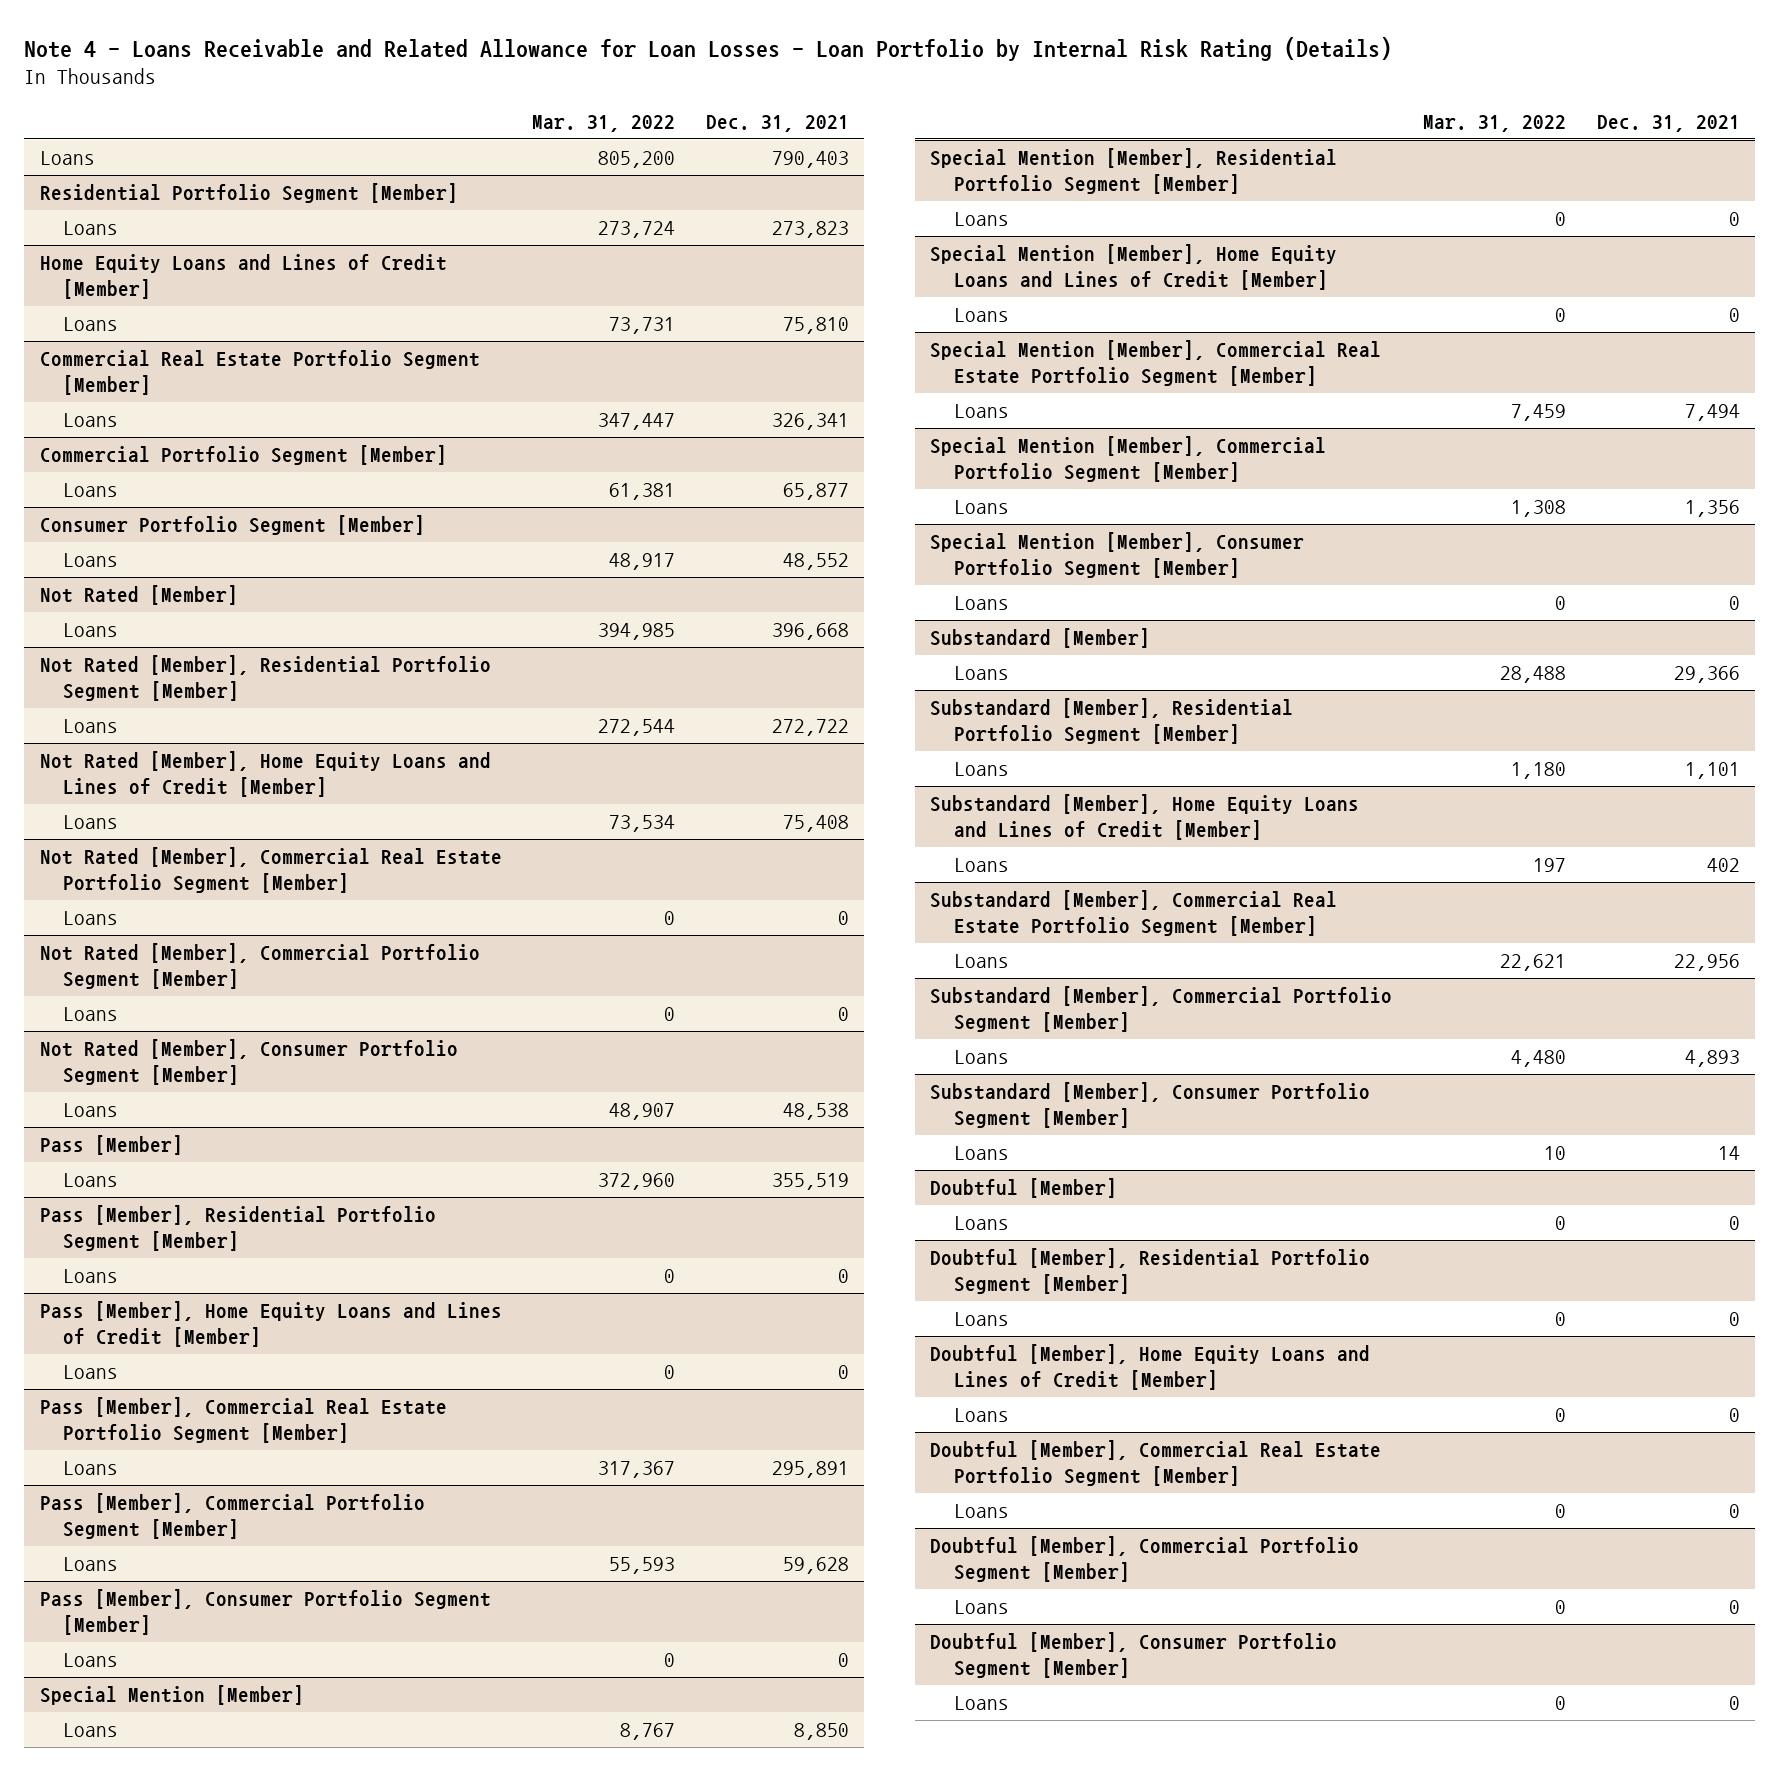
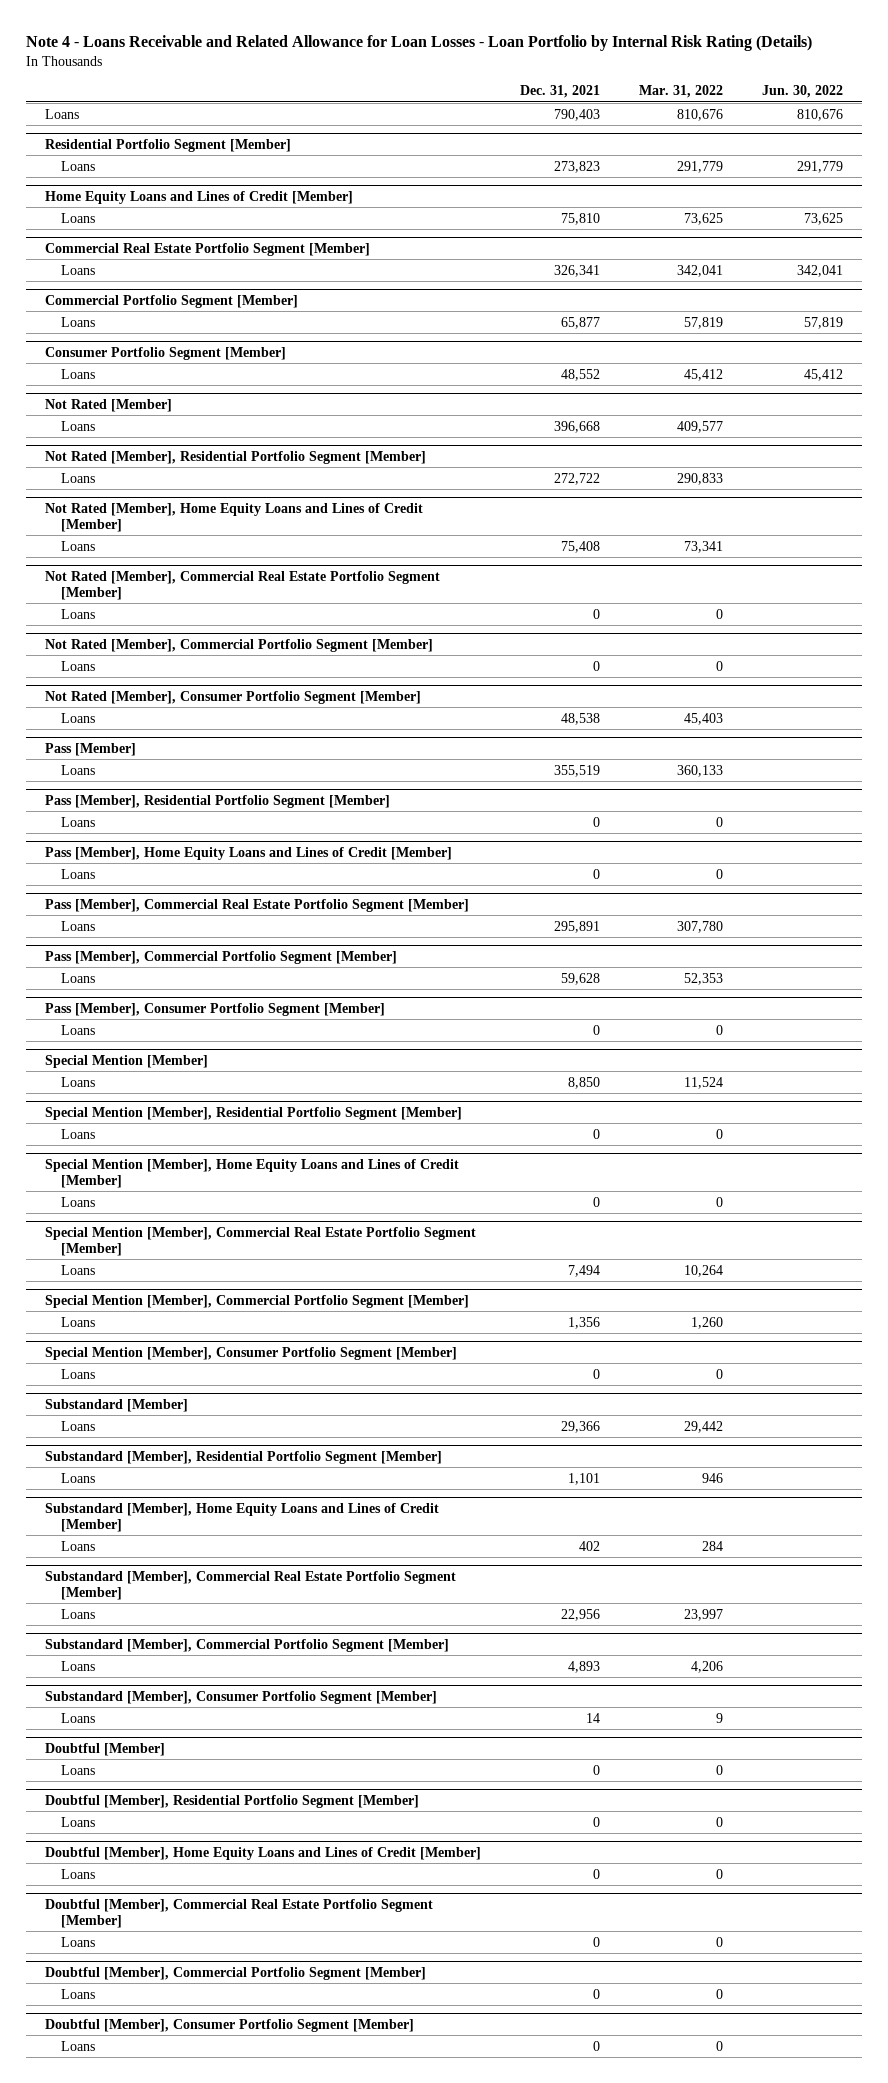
none -> [761,85,843,99] Jun. 30, 2022
[598,151,676,169] 805,200 -> [676,108,723,121] 810,676
[598,221,676,239] 273,724 -> [676,160,723,173] 291,779
[609,317,676,335] 73,731 -> [683,212,723,225] 73,625
[598,413,676,431] 347,447 -> [676,264,723,277] 342,041
[609,483,676,501] 61,381 -> [683,316,723,329] 57,819
[609,553,676,571] 48,917 -> [683,368,723,381] 45,412
[598,623,676,641] 394,985 -> [676,420,723,433] 409,577
[598,719,676,737] 272,544 -> [676,472,723,485] 290,833
[609,815,676,833] 73,534 -> [683,540,723,553] 73,341
[609,1103,676,1121] 48,907 -> [683,712,723,725] 45,403
[598,1173,676,1191] 372,960 -> [676,764,723,777] 360,133
[598,1461,676,1479] 317,367 -> [676,920,723,933] 307,780
[609,1557,676,1575] 55,593 -> [683,972,723,985] 52,353
[620,1723,676,1741] 8,767 -> [683,1076,723,1089] 11,524
[1511,404,1567,422] 7,459 -> [683,1264,723,1277] 10,264
[1511,500,1567,518] 1,308 -> [690,1316,723,1329] 1,260
[1500,666,1567,684] 28,488 -> [683,1420,723,1433] 29,442
[1511,762,1567,780] 1,180 -> [701,1472,723,1483] 946
[1533,858,1567,873] 197 -> [701,1540,723,1551] 284
[1500,954,1567,972] 22,621 -> [683,1608,723,1621] 23,997
[1511,1050,1567,1068] 4,480 -> [690,1660,723,1673] 4,206
[1544,1146,1567,1161] 10 -> [715,1712,723,1723] 9

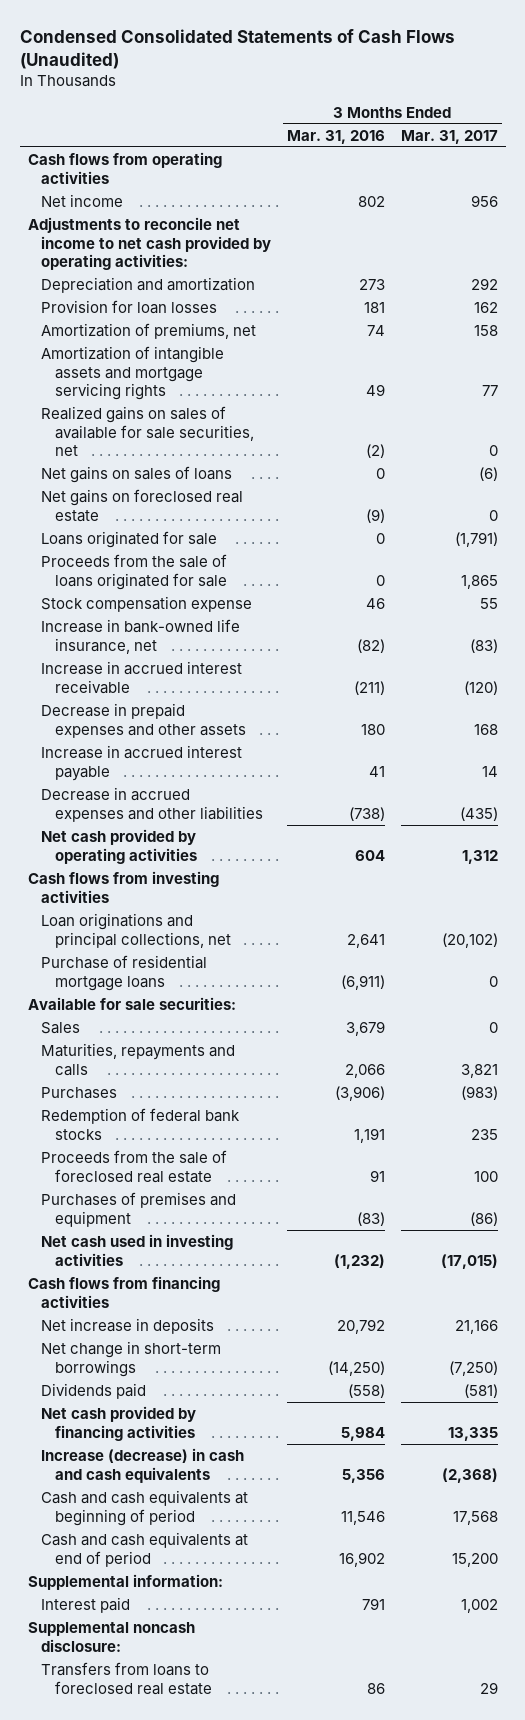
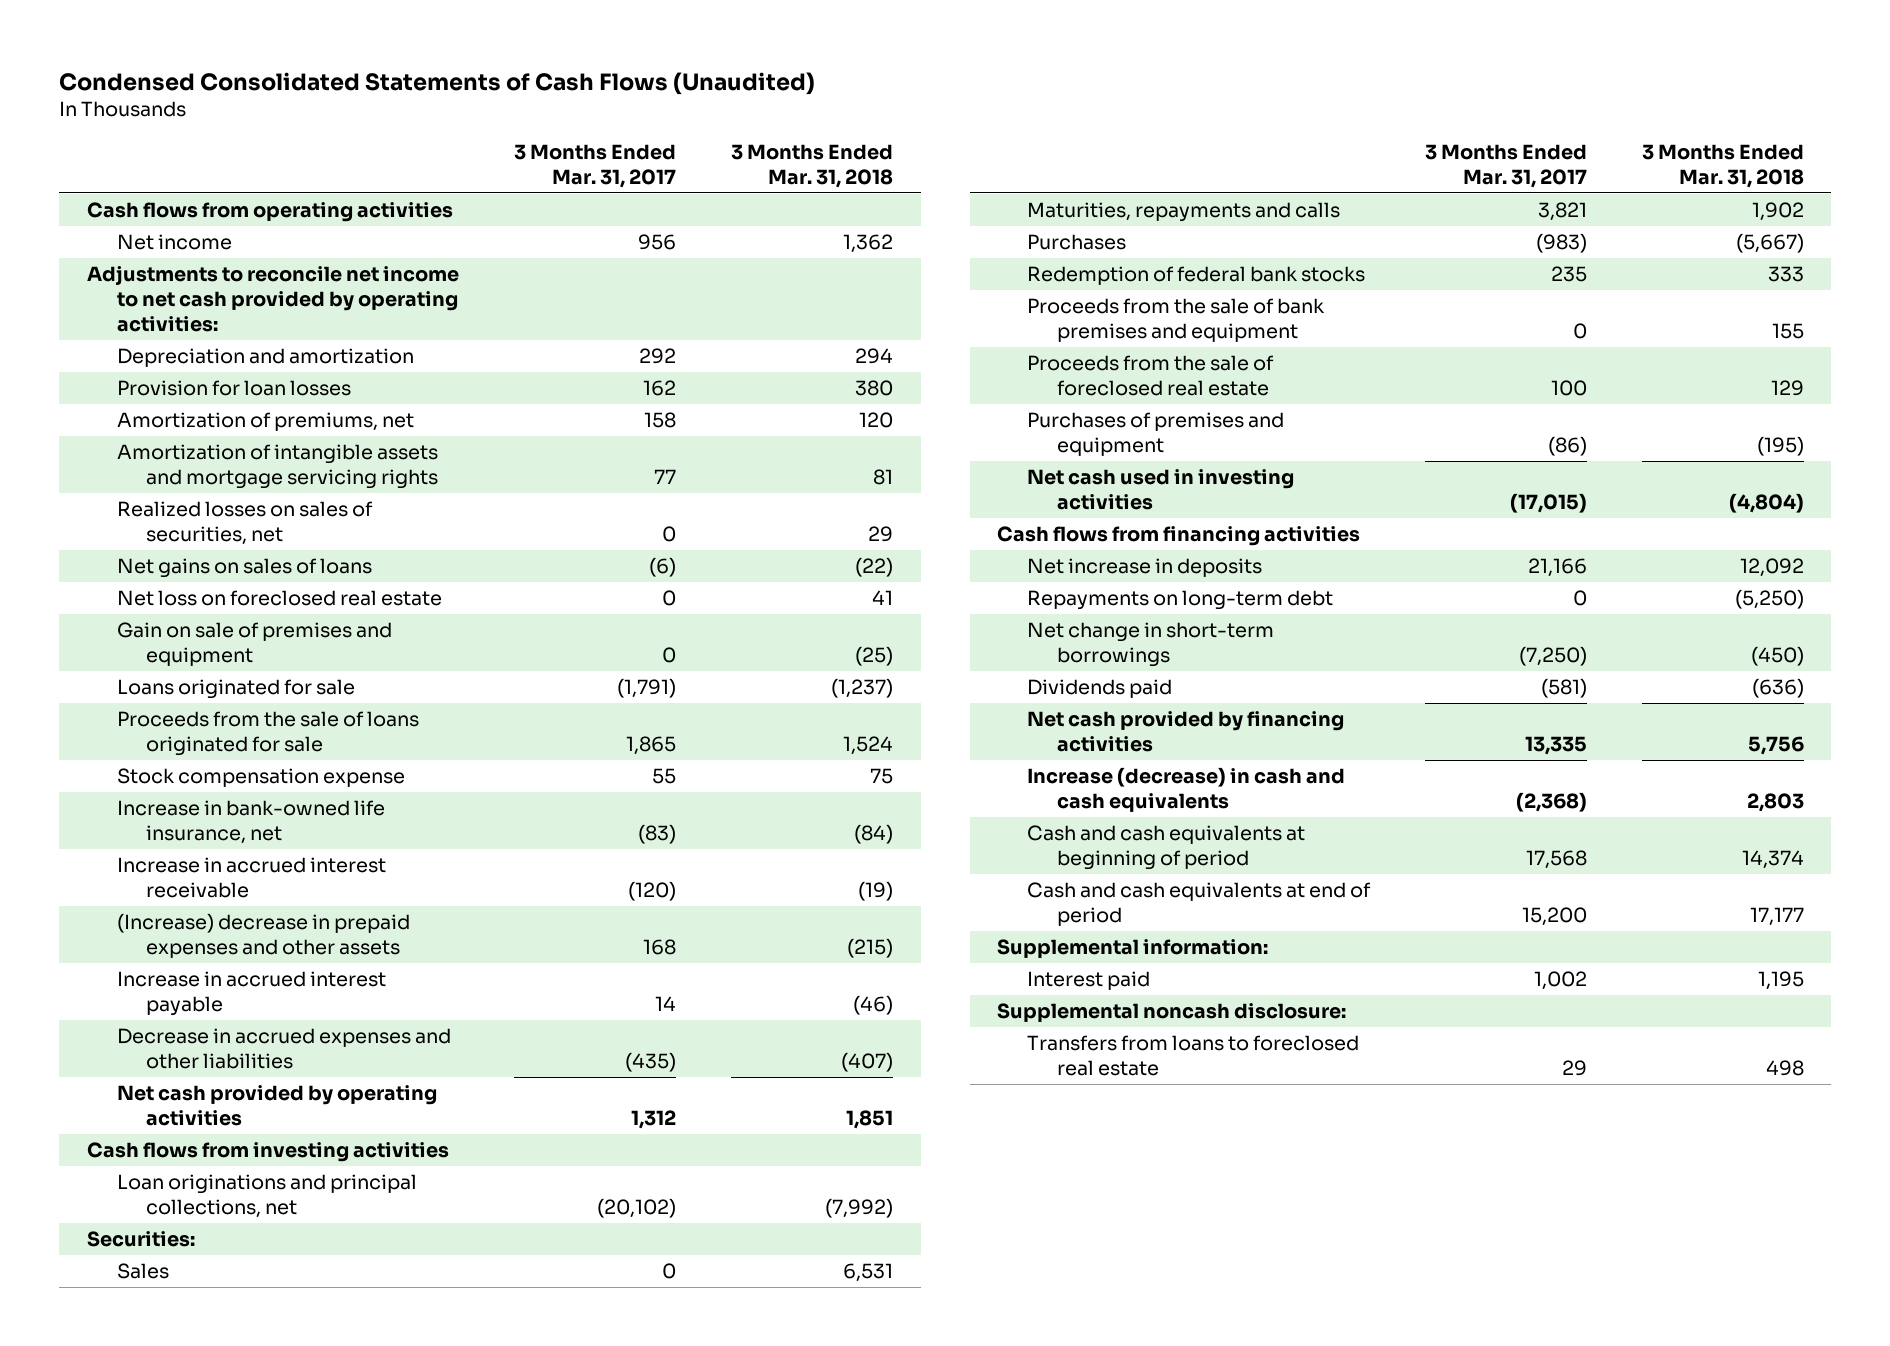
[287,129,386,144] Mar. 31, 2016 -> none
none -> [731,144,894,189] 3 Months Ended Mar. 31, 2018
[41,405,255,457] Realized gains on sales of available for sale securities, net -> [116,501,373,546] Realized losses on sales of securities, net
[41,488,244,522] Net gains on foreclosed real estate -> [116,590,442,607] Net loss on foreclosed real estate
none -> [116,622,392,667] Gain on sale of premises and equipment
[41,702,247,738] Decrease in prepaid expenses and other assets -> [116,913,410,959] (Increase) decrease in prepaid expenses and other assets
[41,954,208,991] Purchase of residential mortgage loans -> none
[27,996,236,1010] Available for sale securities: -> [86,1231,195,1248] Securities:
none -> [1027,298,1326,343] Proceeds from the sale of bank premises and equipment
none -> [1027,590,1334,611] Repayments on long-term debt

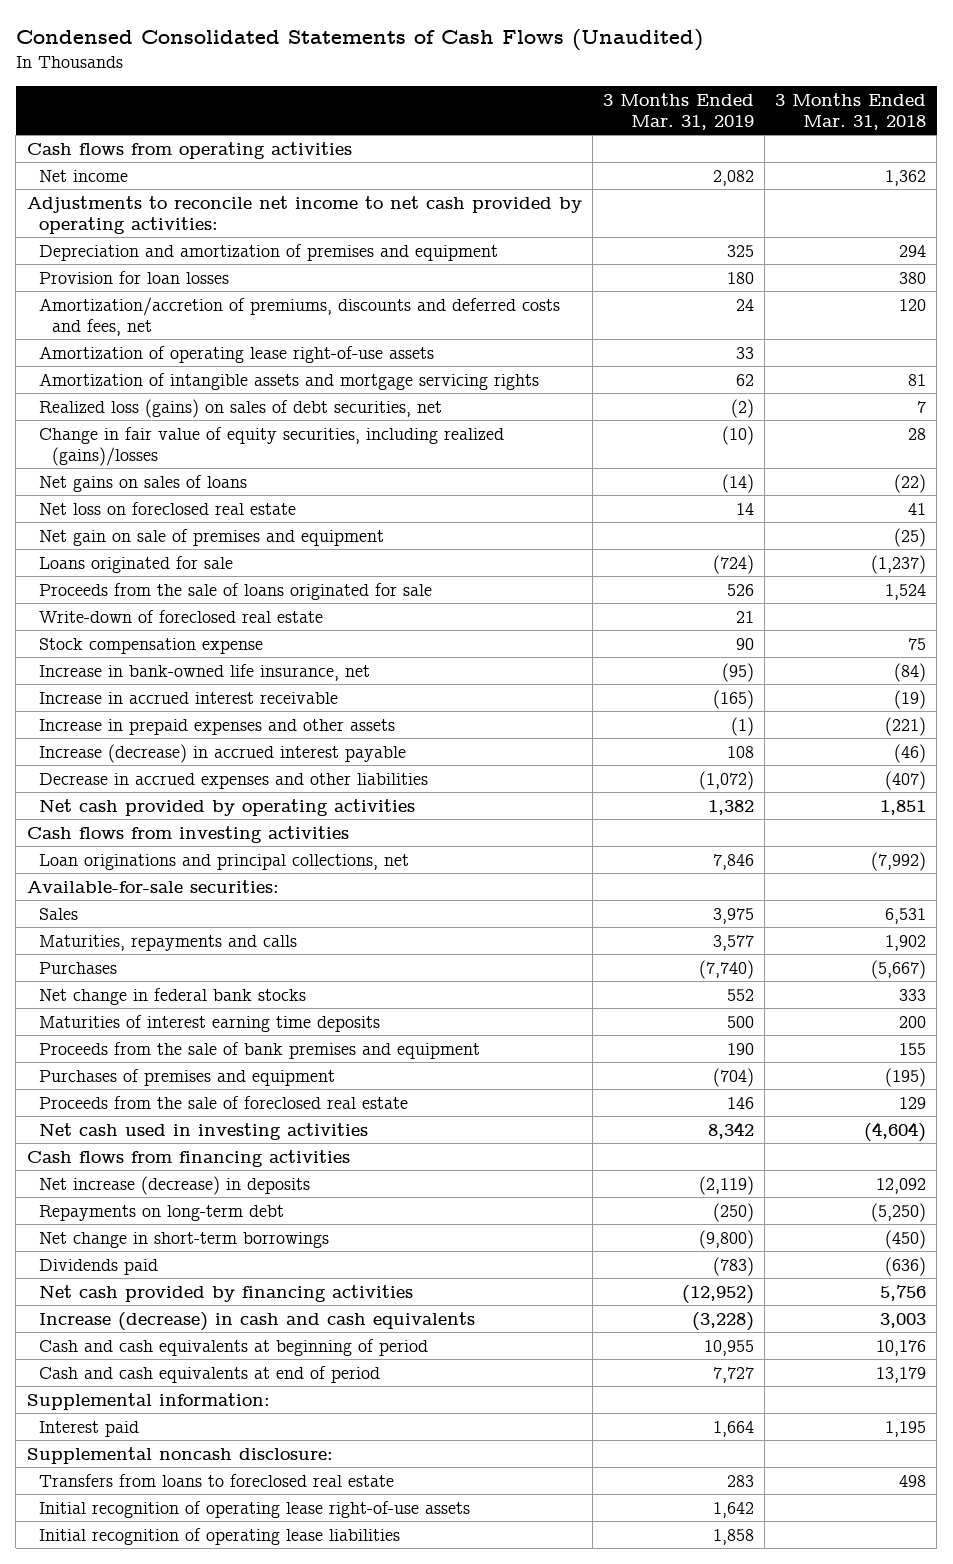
[514,144,677,189] 3 Months Ended Mar. 31, 2017 -> none
none -> [602,92,754,130] 3 Months Ended Mar. 31, 2019
[116,348,414,368] Depreciation and amortization -> [39,243,499,261] Depreciation and amortization of premises and equipment
[116,412,414,432] Amortization of premiums, net -> [39,296,561,336] Amortization/accretion of premiums, discounts and deferred costs and fees, net
none -> [39,345,435,363] Amortization of operating lease right-of-use assets
[116,501,373,546] Realized losses on sales of securities, net -> [39,398,443,418] Realized loss (gains) on sales of debt securities, net
[868,526,894,543] 29 -> [917,400,927,413] 7
none -> [39,426,505,466] Change in fair value of equity securities, including realized (gains)/losses
[116,622,392,667] Gain on sale of premises and equipment -> [39,528,385,546] Net gain on sale of premises and equipment
none -> [39,609,324,623] Write-down of foreclosed real estate
[116,913,410,959] (Increase) decrease in prepaid expenses and other assets -> [39,718,396,735] Increase in prepaid expenses and other assets
[847,938,894,959] (215) -> [885,716,927,736] (221)
[116,971,386,1017] Increase in accrued interest payable -> [39,743,407,763] Increase (decrease) in accrued interest payable
[86,1231,195,1248] Securities: -> [26,879,279,893] Available-for-sale securities:
[1027,266,1366,286] Redemption of federal bank stocks -> [39,987,307,1005] Net change in federal bank stocks
none -> [39,1014,381,1032] Maturities of interest earning time deposits
[1027,355,1275,397] Proceeds from the sale of foreclosed real estate -> [39,1095,409,1109] Proceeds from the sale of foreclosed real estate
[1728,493,1804,514] (4,804) -> [864,1121,927,1142] (4,604)
[1027,558,1263,578] Net increase in deposits -> [39,1175,311,1195] Net increase (decrease) in deposits
[1746,793,1804,813] 2,803 -> [880,1312,927,1328] 3,003
[1741,850,1804,870] 14,374 -> [876,1339,927,1356] 10,176
[1749,907,1804,927] 17,177 -> [876,1366,927,1383] 13,179
none -> [39,1500,471,1518] Initial recognition of operating lease right-of-use assets
none -> [39,1527,401,1545] Initial recognition of operating lease liabilities

